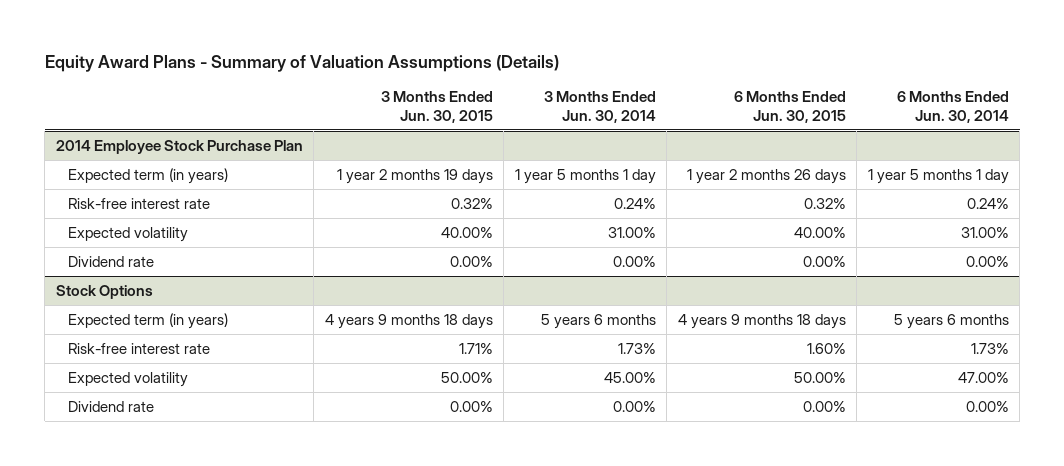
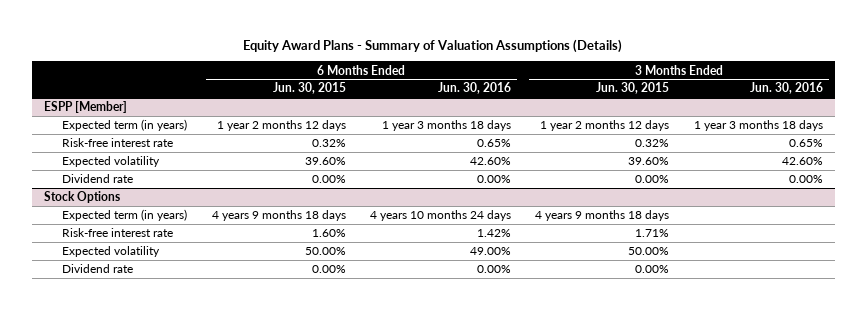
[543,91,656,123] 3 Months Ended Jun. 30, 2014 -> none
[896,91,1009,123] 6 Months Ended Jun. 30, 2014 -> none
none -> [437,82,511,95] Jun. 30, 2016
none -> [749,82,823,95] Jun. 30, 2016
[55,139,303,154] 2014 Employee Stock Purchase Plan -> none
none -> [44,101,128,114] ESPP [Member]
[336,168,493,184] 1 year 2 months 19 days -> [540,120,670,132] 1 year 2 months 12 days
[686,168,846,184] 1 year 2 months 26 days -> [216,120,346,132] 1 year 2 months 12 days
[440,226,493,238] 40.00% -> [628,157,670,166] 39.60%
[793,226,846,238] 40.00% -> [304,157,346,166] 39.60%

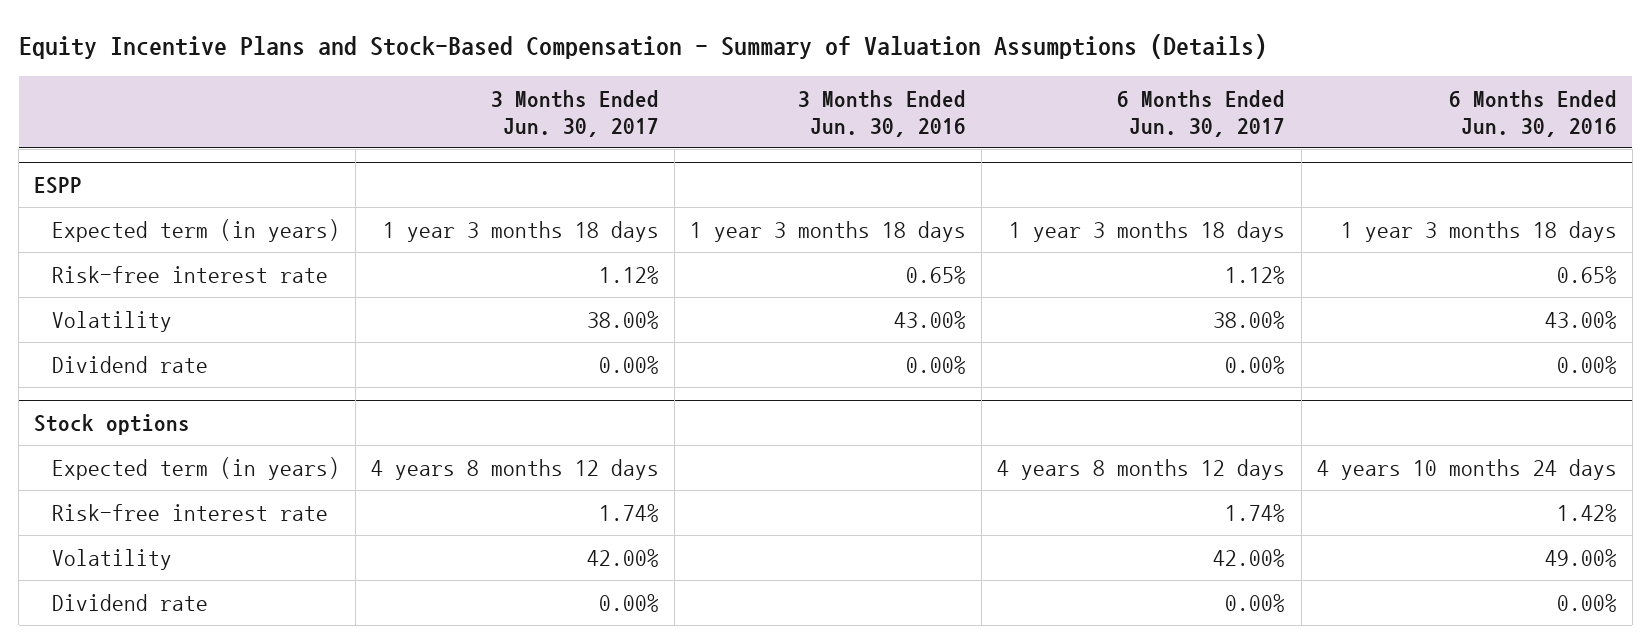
[243,39,623,54] Equity Award Plans - Summary of Valuation Assumptions (Details) -> [18,33,1267,59] Equity Incentive Plans and Stock-Based Compensation - Summary of Valuation Assumptions (Details)
[272,82,346,95] Jun. 30, 2015 -> none
[596,82,670,95] Jun. 30, 2015 -> none
none -> [491,89,660,137] 3 Months Ended Jun. 30, 2017
none -> [1117,89,1286,137] 6 Months Ended Jun. 30, 2017
[44,101,128,114] ESPP [Member] -> [34,177,83,195] ESPP
[62,156,161,168] Expected volatility -> [51,310,172,332] Volatility
[469,157,511,166] 42.60% -> [1544,310,1617,329] 43.00%
[781,157,823,166] 42.60% -> [894,310,967,329] 43.00%
[44,191,121,204] Stock Options -> [34,414,191,436] Stock options
[62,246,161,258] Expected volatility -> [51,548,172,570] Volatility

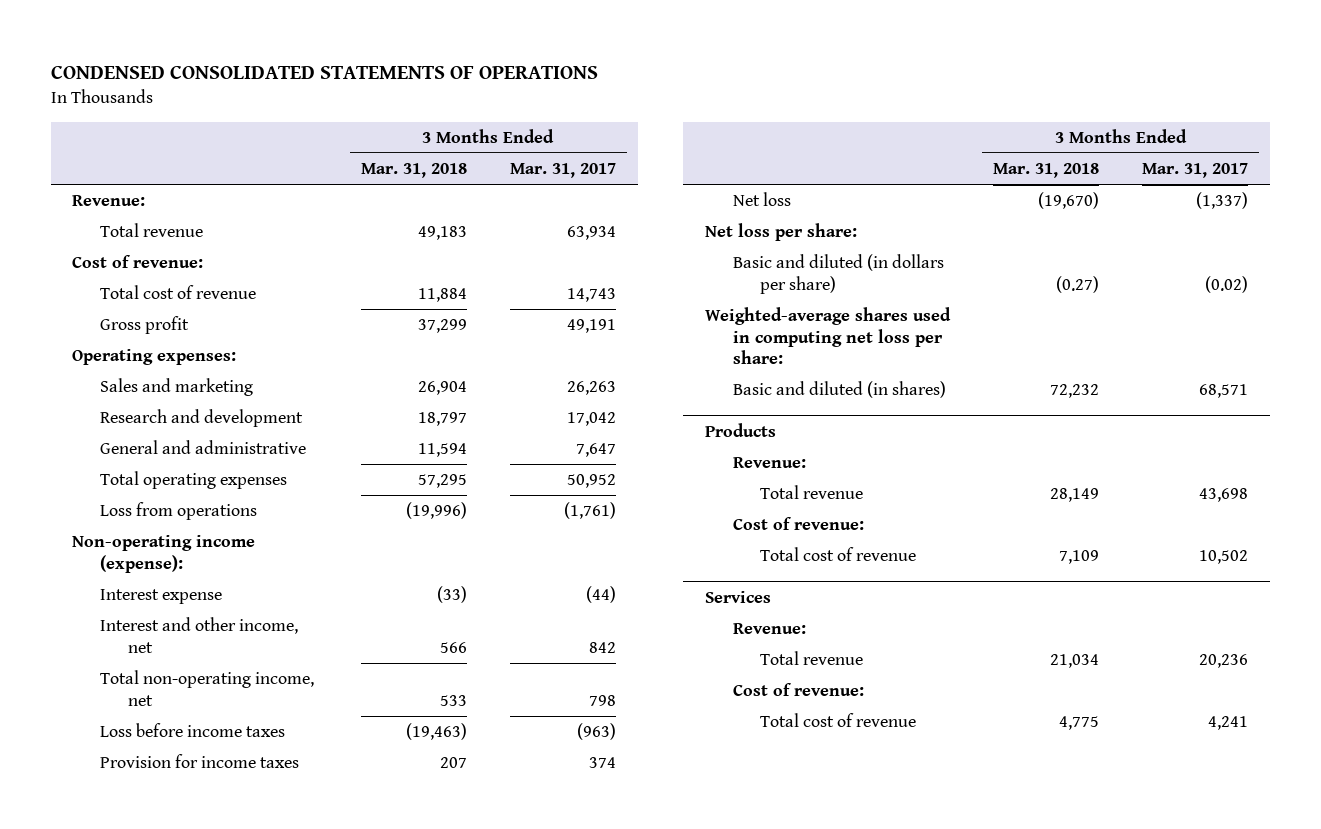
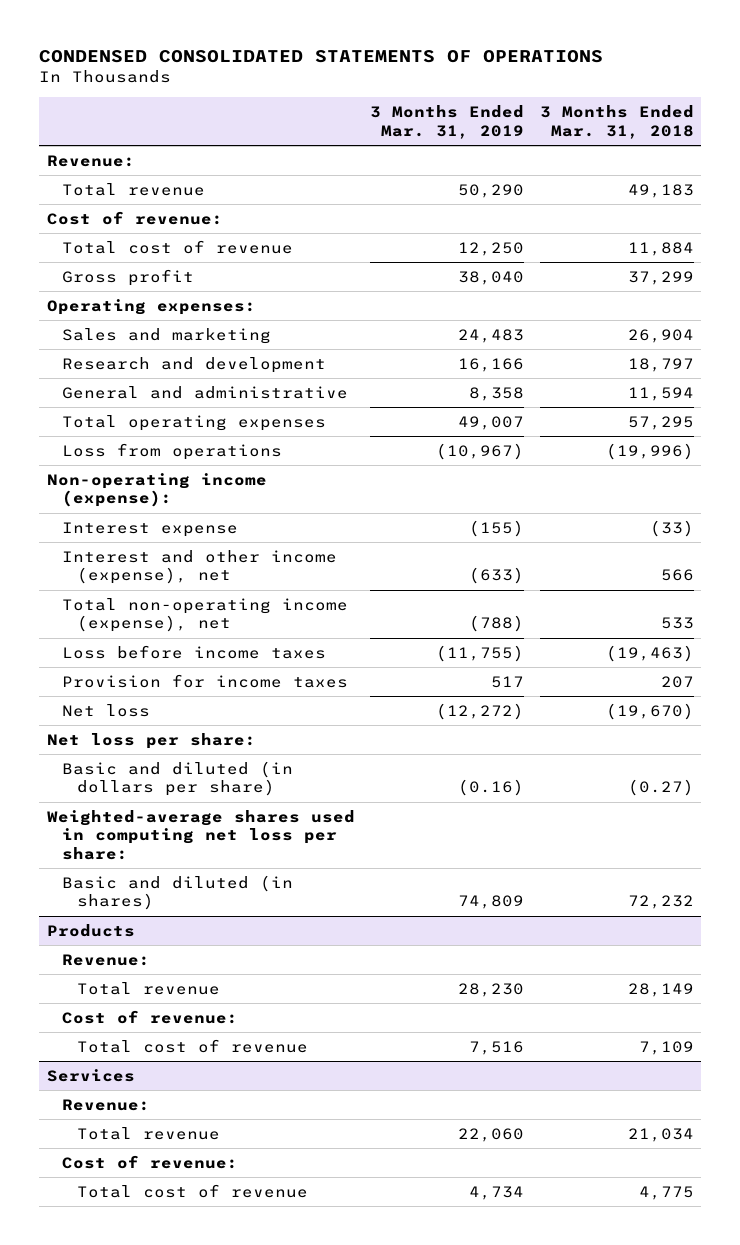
[510,163,617,179] Mar. 31, 2017 -> none
none -> [370,105,525,139] 3 Months Ended Mar. 31, 2019
[100,617,299,653] Interest and other income, net -> [61,549,337,585] Interest and other income (expense), net
[100,670,315,706] Total non-operating income, net -> [61,597,348,633] Total non-operating income (expense), net

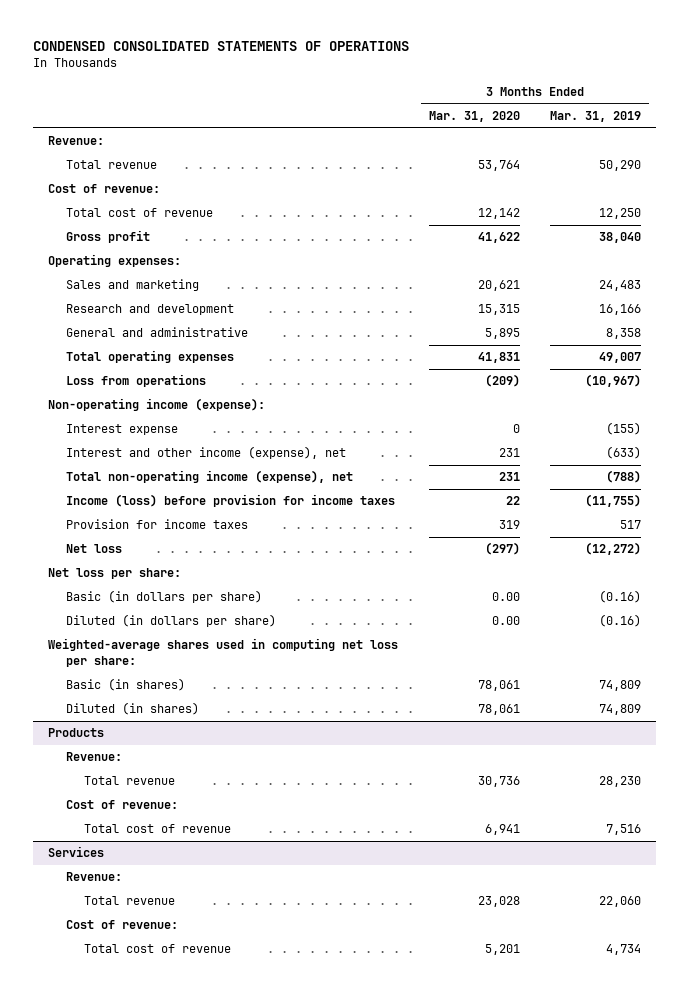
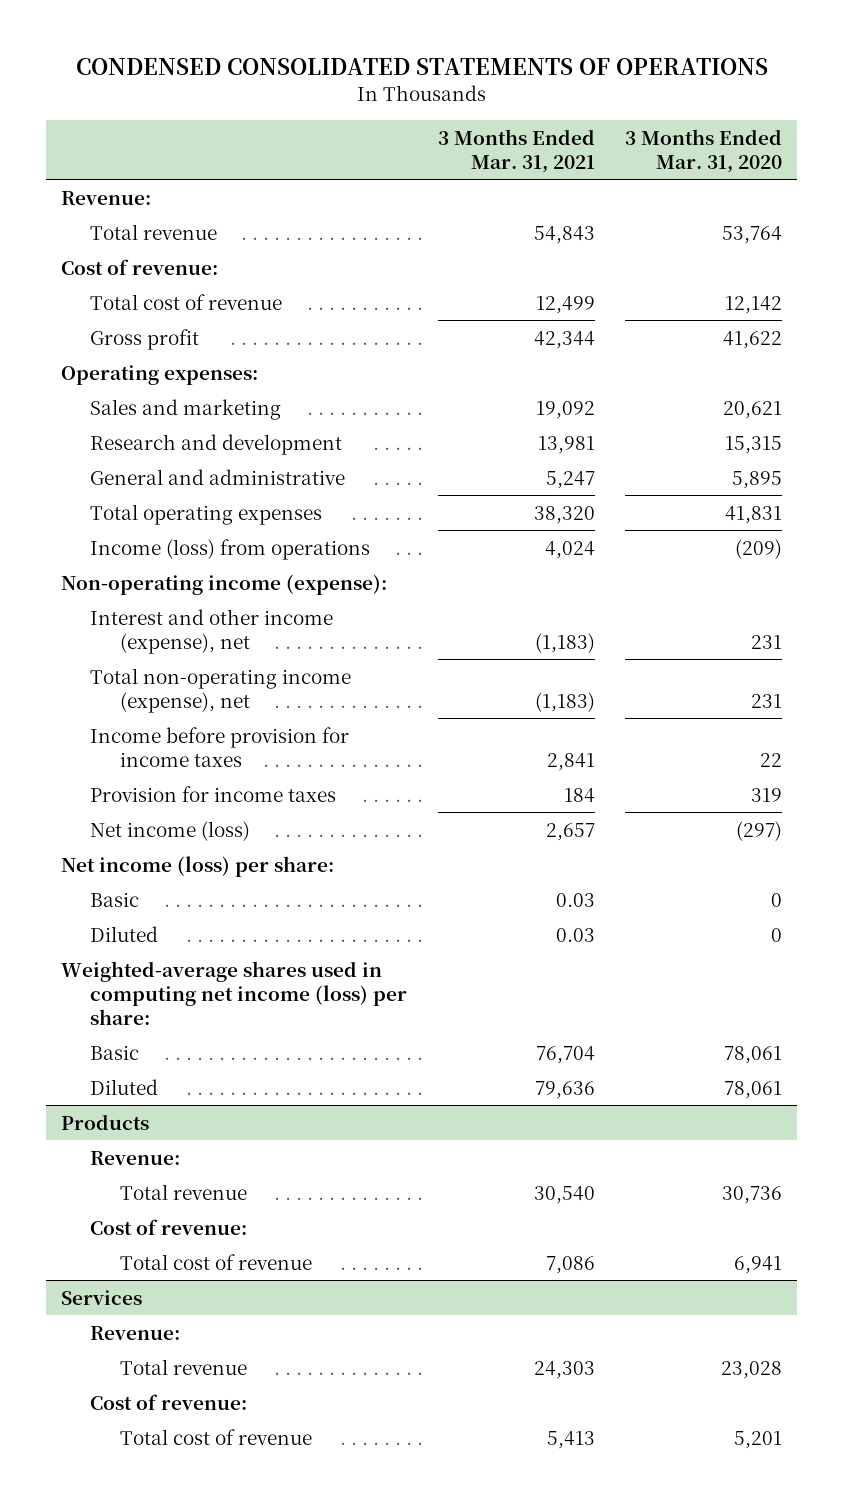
[550,111,642,123] Mar. 31, 2019 -> none
none -> [437,128,595,173] 3 Months Ended Mar. 31, 2021
[66,374,207,388] Loss from operations -> [90,538,371,560] Income (loss) from operations
[66,424,179,436] Interest expense -> none
[66,494,396,508] Income (loss) before provision for income taxes -> [90,726,350,767] Income before provision for income taxes
[66,544,123,554] Net loss -> [90,820,251,841] Net income (loss)
[48,568,182,580] Net loss per share: -> [61,855,335,877] Net income (loss) per share:
[66,590,263,604] Basic (in dollars per share) -> [90,891,140,907] Basic
[491,592,520,602] 0.00 -> [771,892,783,907] 0
[66,614,277,628] Diluted (in dollars per share) -> [90,925,159,942] Diluted
[491,616,520,626] 0.00 -> [771,927,783,942] 0
[48,638,399,667] Weighted-average shares used in computing net loss per share: -> [61,960,408,1025] Weighted-average shares used in computing net income (loss) per share:
[66,678,186,692] Basic (in shares) -> [90,1044,140,1060] Basic
[66,702,200,716] Diluted (in shares) -> [90,1078,159,1095] Diluted

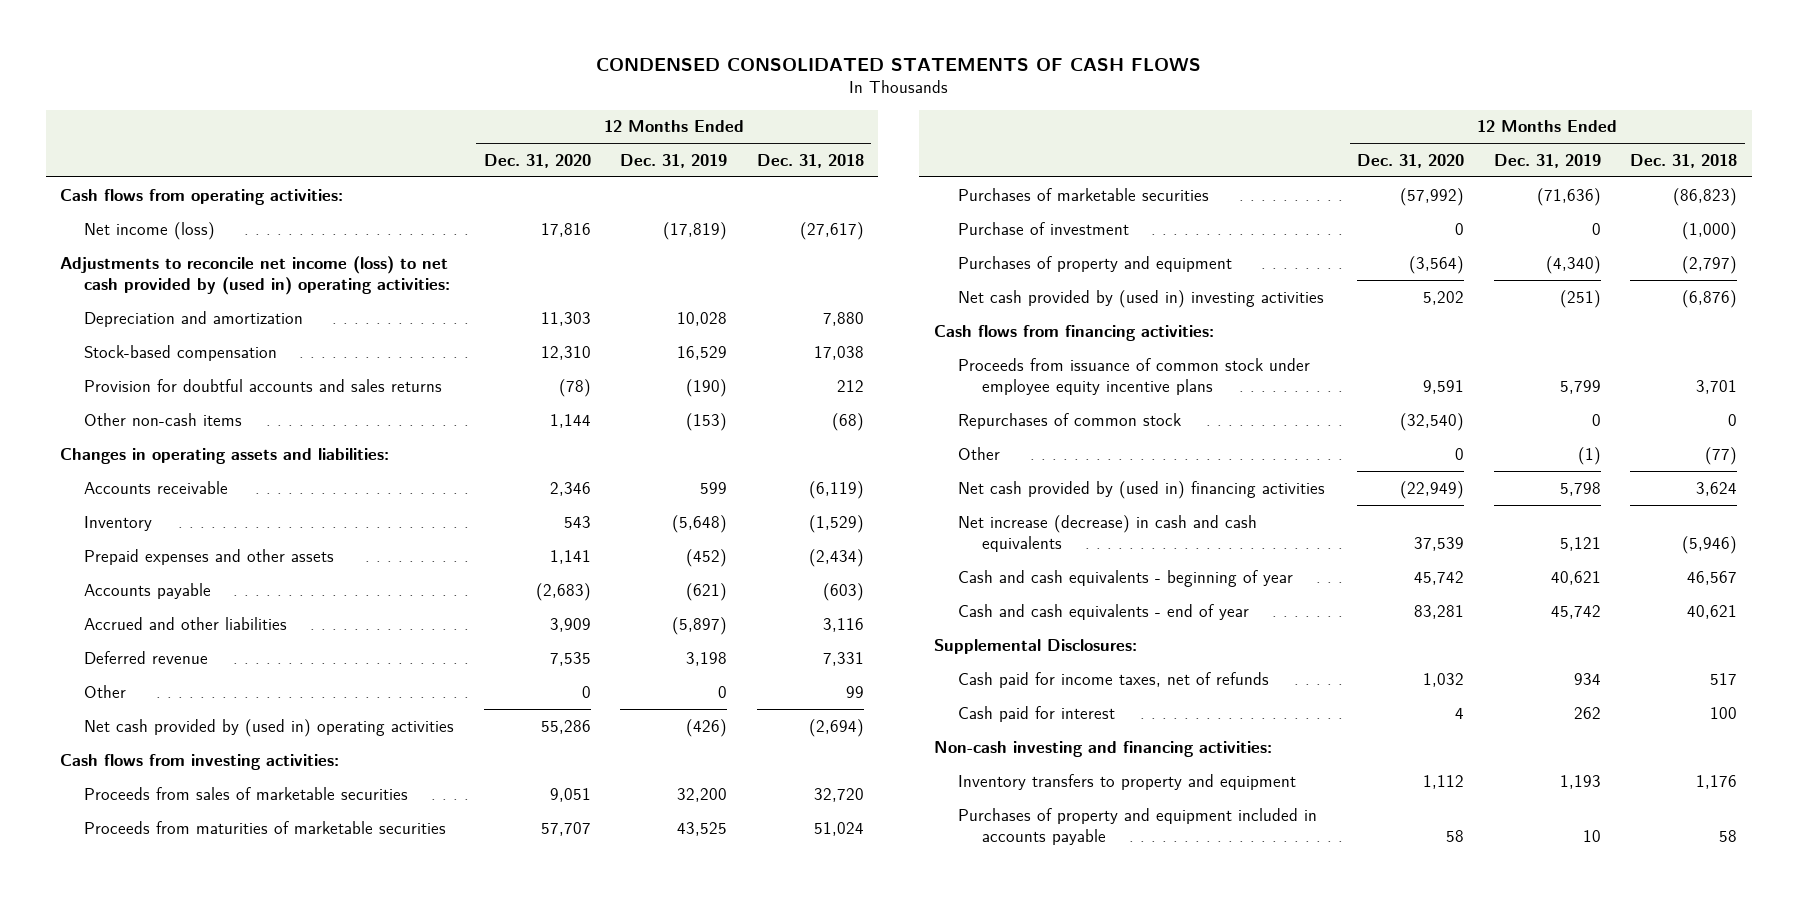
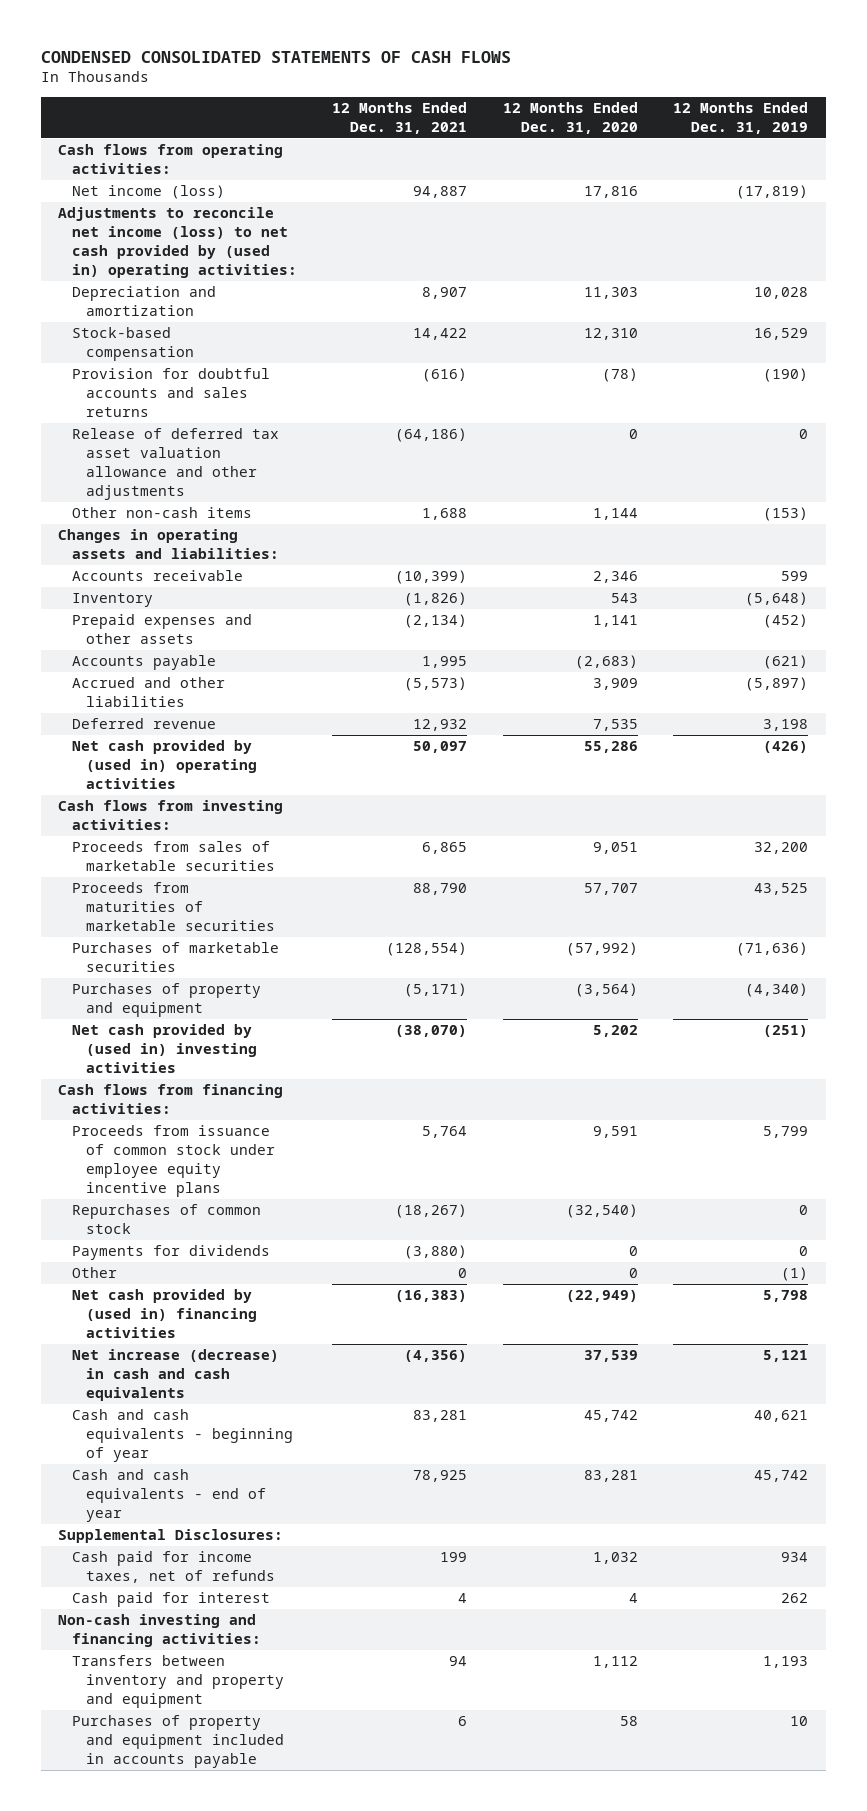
[756,153,864,168] Dec. 31, 2018 -> none
none -> [332,102,468,134] 12 Months Ended Dec. 31, 2021
none -> [71,428,279,500] Release of deferred tax asset valuation allowance and other adjustments
[84,684,127,698] Other -> none
[957,221,1129,235] Purchase of investment -> none
none -> [71,1245,270,1261] Payments for dividends
[957,773,1296,790] Inventory transfers to property and equipment -> [71,1655,284,1708] Transfers between inventory and property and equipment

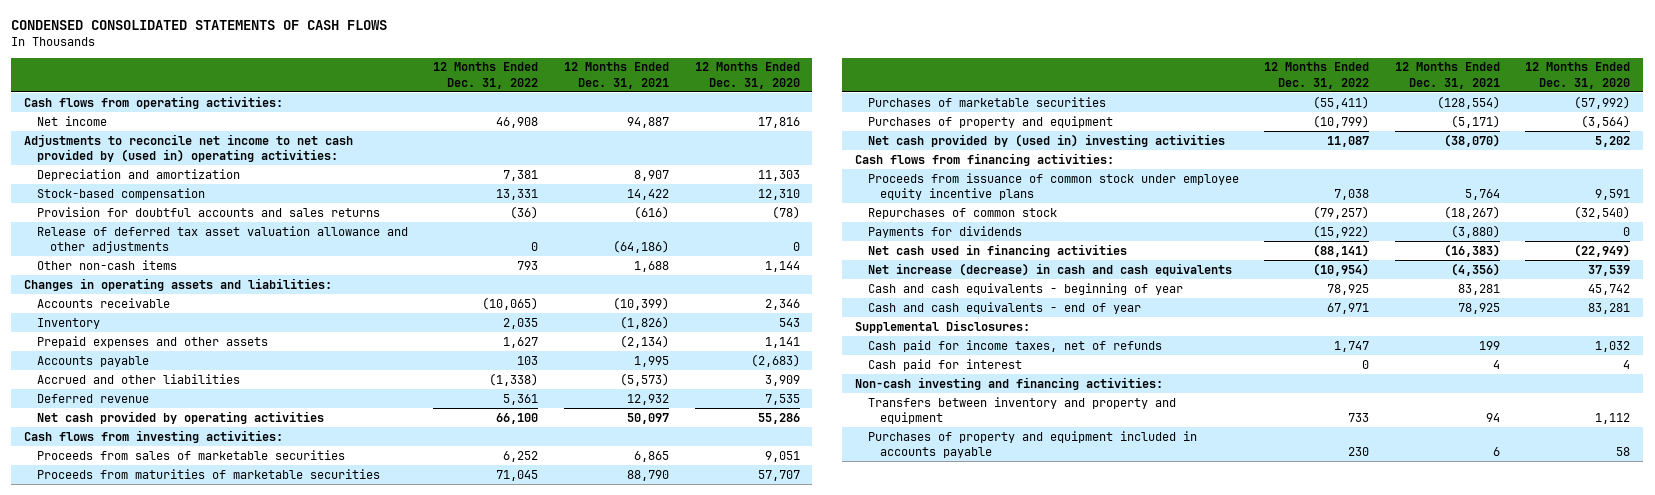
[673,102,809,134] 12 Months Ended Dec. 31, 2019 -> none
none -> [433,62,539,89] 12 Months Ended Dec. 31, 2022
[71,185,225,200] Net income (loss) -> [36,115,107,126] Net income
[58,207,297,278] Adjustments to reconcile net income (loss) to net cash provided by (used in) operating activities: -> [24,133,354,162] Adjustments to reconcile net income to net cash provided by (used in) operating activities:
[71,740,257,789] Net cash provided by (used in) operating activities -> [36,410,324,424] Net cash provided by operating activities
[71,1267,117,1279] Other -> none
[71,1289,257,1338] Net cash provided by (used in) financing activities -> [867,243,1127,257] Net cash used in financing activities

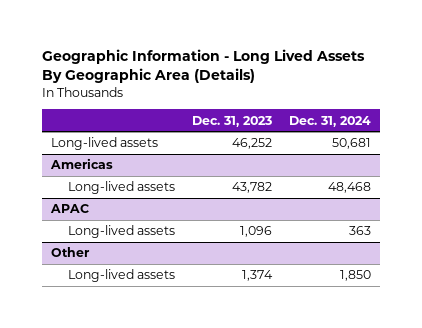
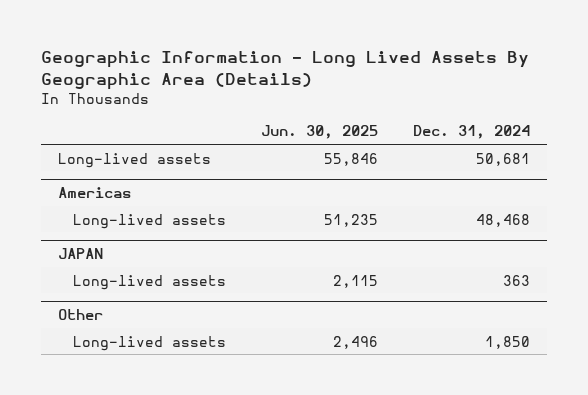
[191,115,272,127] Dec. 31, 2023 -> none
none -> [260,125,378,140] Jun. 30, 2025
[49,204,89,214] APAC -> [58,247,104,259] JAPAN

